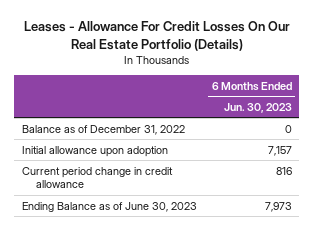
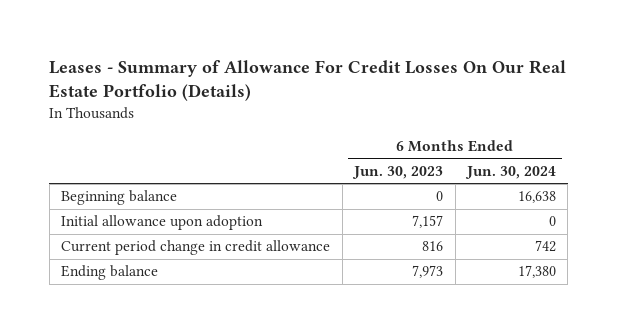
[23,21,290,51] Leases - Allowance For Credit Losses On Our Real Estate Portfolio (Details) -> [49,60,567,102] Leases - Summary of Allowance For Credit Losses On Our Real Estate Portfolio (Details)
none -> [465,165,557,179] Jun. 30, 2024
[21,124,185,135] Balance as of December 31, 2022 -> [61,190,178,206] Beginning balance
[21,201,197,212] Ending Balance as of June 30, 2023 -> [61,265,159,281] Ending balance

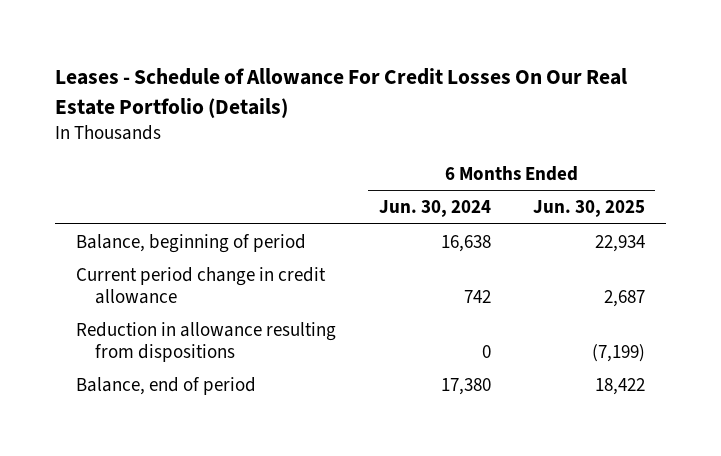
[49,60,567,102] Leases - Summary of Allowance For Credit Losses On Our Real Estate Portfolio (Details) -> [55,68,628,118] Leases - Schedule of Allowance For Credit Losses On Our Real Estate Portfolio (Details)
[352,165,444,179] Jun. 30, 2023 -> none
none -> [532,200,645,218] Jun. 30, 2025
[61,215,264,231] Initial allowance upon adoption -> none
[61,190,178,206] Beginning balance -> [76,233,307,253] Balance, beginning of period
none -> [76,321,337,362] Reduction in allowance resulting from dispositions
[61,265,159,281] Ending balance -> [76,376,257,395] Balance, end of period

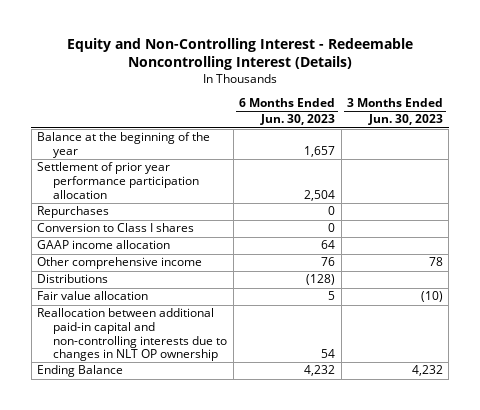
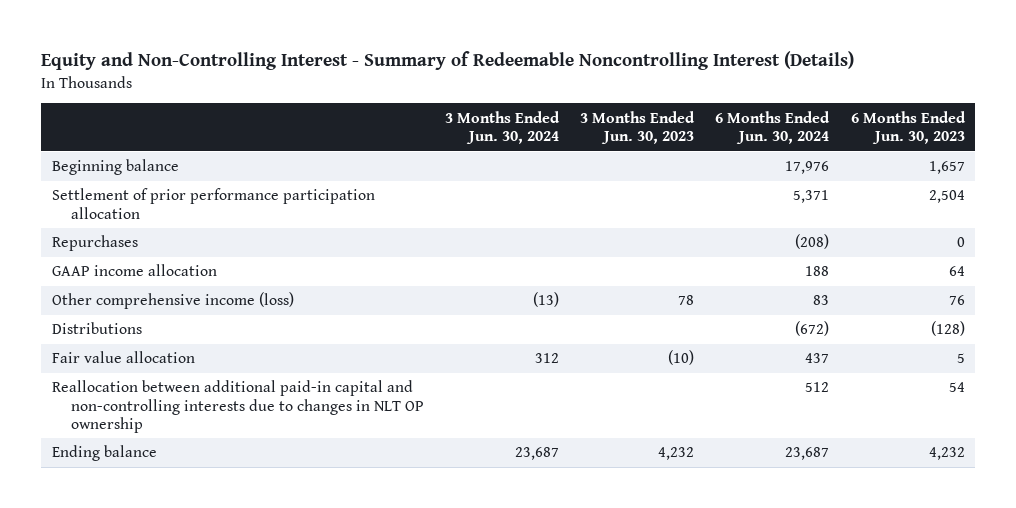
[67,38,414,71] Equity and Non-Controlling Interest - Redeemable Noncontrolling Interest (Details) -> [41,51,855,71] Equity and Non-Controlling Interest - Summary of Redeemable Noncontrolling Interest (Details)
none -> [444,110,560,145] 3 Months Ended Jun. 30, 2024
none -> [715,110,831,145] 6 Months Ended Jun. 30, 2024
[36,132,210,158] Balance at the beginning of the year -> [51,159,179,176] Beginning balance
[36,162,200,199] Settlement of prior year performance participation allocation -> [51,188,375,219] Settlement of prior performance participation allocation
[36,223,194,233] Conversion to Class I shares -> none
[36,257,202,270] Other comprehensive income -> [51,292,294,310] Other comprehensive income (loss)
[36,365,123,378] Ending Balance -> [51,445,157,462] Ending balance

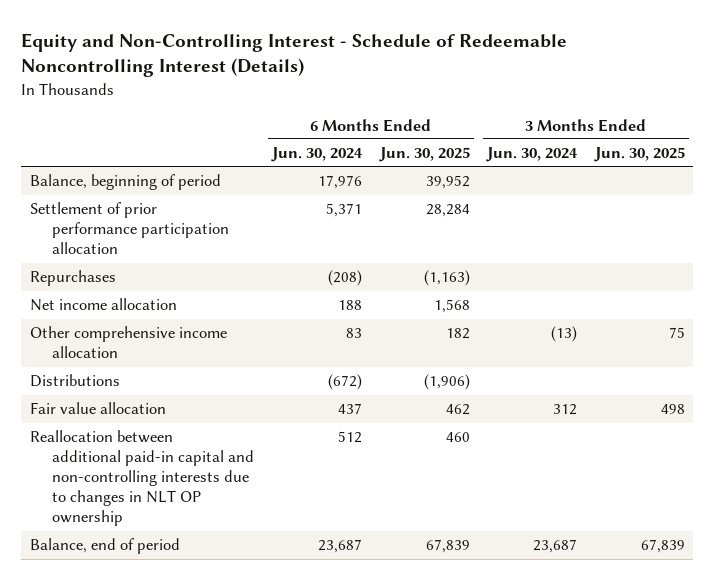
[41,51,855,71] Equity and Non-Controlling Interest - Summary of Redeemable Noncontrolling Interest (Details) -> [20,32,567,78] Equity and Non-Controlling Interest - Schedule of Redeemable Noncontrolling Interest (Details)
[580,110,696,145] 3 Months Ended Jun. 30, 2023 -> none
[850,110,966,145] 6 Months Ended Jun. 30, 2023 -> none
none -> [378,147,470,163] Jun. 30, 2025
none -> [593,147,685,163] Jun. 30, 2025
[51,159,179,176] Beginning balance -> [29,174,221,191] Balance, beginning of period
[51,264,217,277] GAAP income allocation -> [29,298,177,312] Net income allocation
[51,292,294,310] Other comprehensive income (loss) -> [29,326,227,359] Other comprehensive income allocation
[51,445,157,462] Ending balance -> [29,538,180,555] Balance, end of period

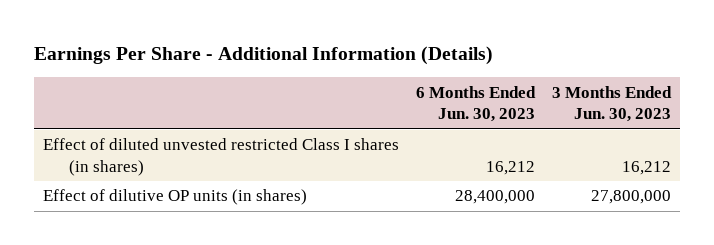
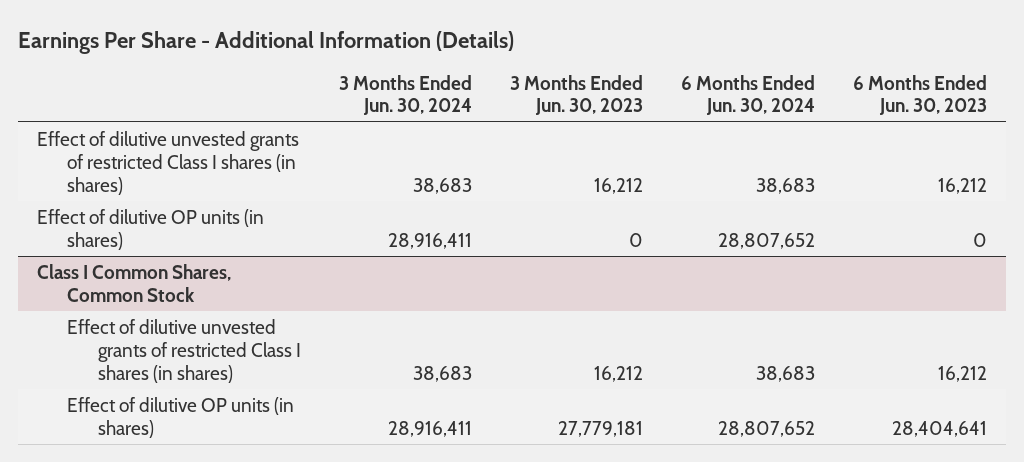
none -> [338,74,472,116] 3 Months Ended Jun. 30, 2024
none -> [680,74,815,116] 6 Months Ended Jun. 30, 2024
[42,138,399,177] Effect of diluted unvested restricted Class I shares (in shares) -> [37,130,300,195] Effect of dilutive unvested grants of restricted Class I shares (in shares)
[455,190,536,205] 28,400,000 -> [973,232,988,247] 0
[591,190,672,205] 27,800,000 -> [628,232,643,247] 0
none -> [37,263,232,302] Class I Common Shares, Common Stock
none -> [67,318,301,383] Effect of dilutive unvested grants of restricted Class I shares (in shares)
none -> [67,396,295,438] Effect of dilutive OP units (in shares)

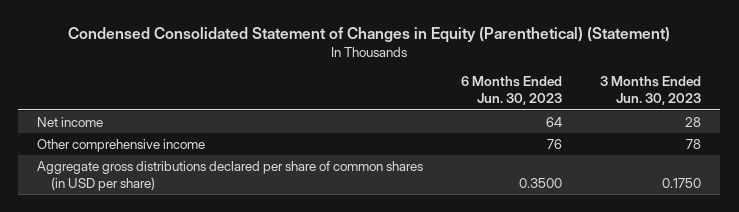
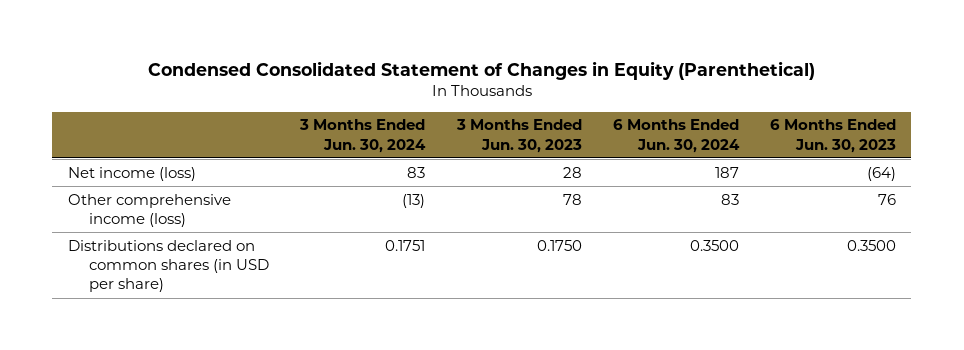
[68,27,671,44] Condensed Consolidated Statement of Changes in Equity (Parenthetical) (Statement) -> [147,60,815,80] Condensed Consolidated Statement of Changes in Equity (Parenthetical)
none -> [299,119,427,153] 3 Months Ended Jun. 30, 2024
none -> [612,119,740,153] 6 Months Ended Jun. 30, 2024
[37,117,104,128] Net income -> [67,166,196,181] Net income (loss)
[546,117,563,128] 64 -> [866,166,896,181] (64)
[37,139,206,153] Other comprehensive income -> [67,193,231,228] Other comprehensive income (loss)
[37,161,424,191] Aggregate gross distributions declared per share of common shares (in USD per share) -> [67,239,270,293] Distributions declared on common shares (in USD per share)

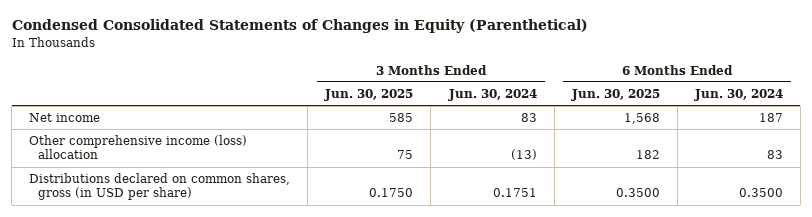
[147,60,815,80] Condensed Consolidated Statement of Changes in Equity (Parenthetical) -> [11,19,588,34] Condensed Consolidated Statements of Changes in Equity (Parenthetical)
[455,119,582,153] 3 Months Ended Jun. 30, 2023 -> none
[769,119,896,153] 6 Months Ended Jun. 30, 2023 -> none
none -> [324,88,414,101] Jun. 30, 2025
none -> [570,88,660,101] Jun. 30, 2025
[67,166,196,181] Net income (loss) -> [29,113,101,123] Net income
[67,193,231,228] Other comprehensive income (loss) -> [29,135,248,160] Other comprehensive income (loss) allocation
[67,239,270,293] Distributions declared on common shares (in USD per share) -> [29,173,291,201] Distributions declared on common shares, gross (in USD per share)

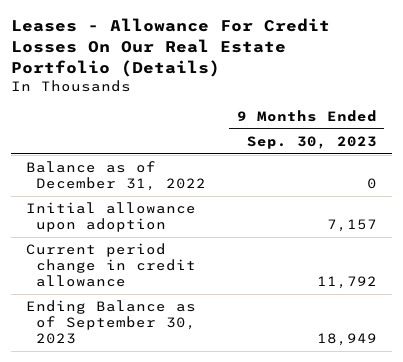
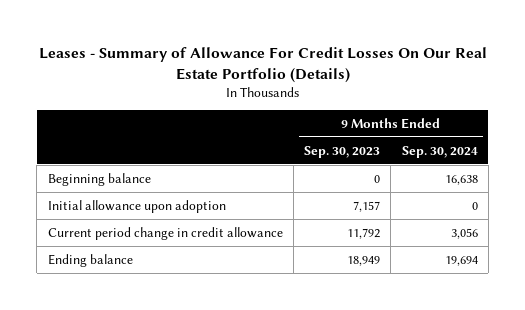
[10,18,330,77] Leases - Allowance For Credit Losses On Our Real Estate Portfolio (Details) -> [38,46,487,83] Leases - Summary of Allowance For Credit Losses On Our Real Estate Portfolio (Details)
none -> [401,145,478,158] Sep. 30, 2024
[26,161,206,192] Balance as of December 31, 2022 -> [47,172,151,186] Beginning balance
[26,300,197,344] Ending Balance as of September 30, 2023 -> [47,253,133,267] Ending balance

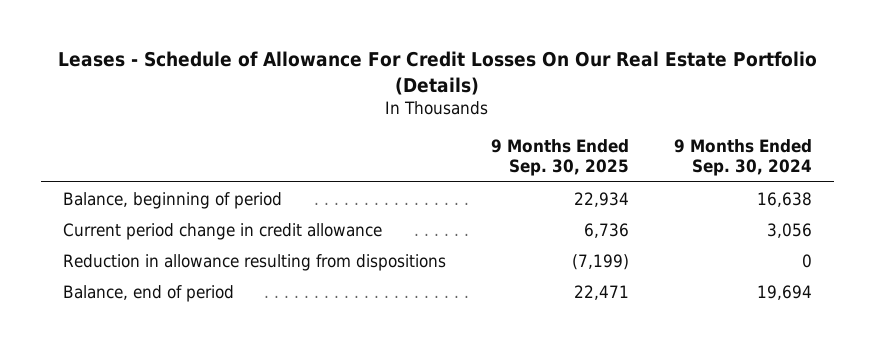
[38,46,487,83] Leases - Summary of Allowance For Credit Losses On Our Real Estate Portfolio (Details) -> [58,51,818,95] Leases - Schedule of Allowance For Credit Losses On Our Real Estate Portfolio (Details)
[304,145,381,158] Sep. 30, 2023 -> none
none -> [490,138,629,177] 9 Months Ended Sep. 30, 2025
[47,199,226,213] Initial allowance upon adoption -> none
[47,172,151,186] Beginning balance -> [63,191,283,209] Balance, beginning of period
none -> [63,253,447,271] Reduction in allowance resulting from dispositions
[47,253,133,267] Ending balance -> [63,284,235,302] Balance, end of period

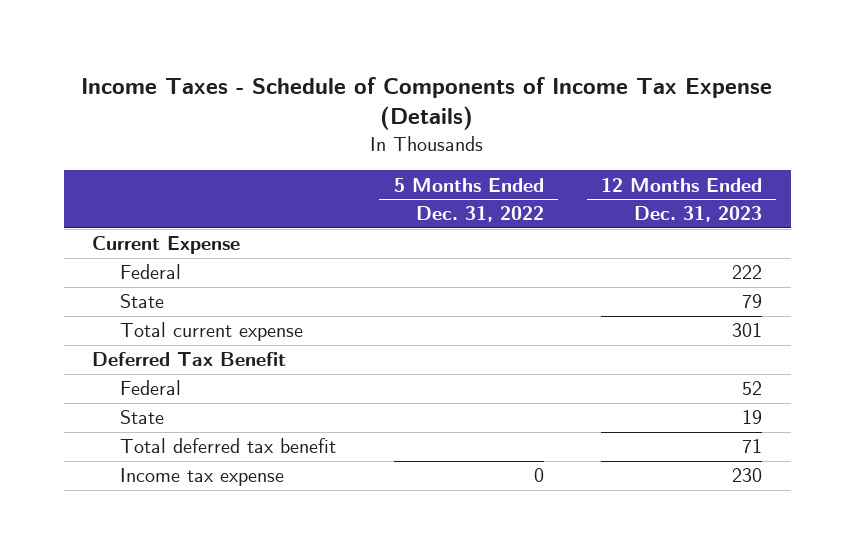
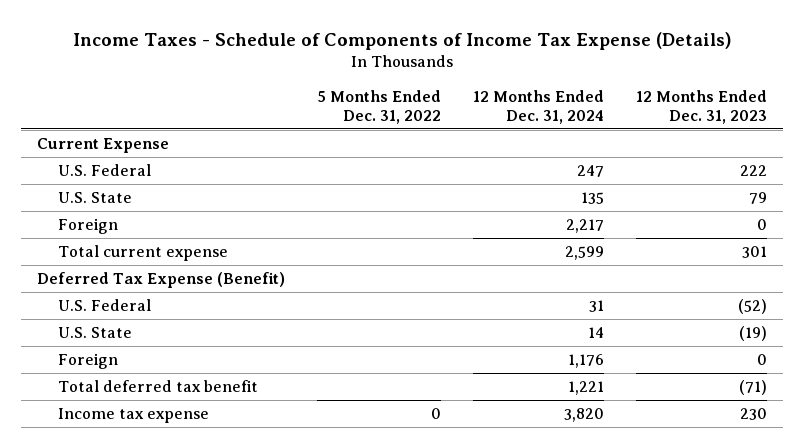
none -> [472,90,604,124] 12 Months Ended Dec. 31, 2024
[120,264,182,280] Federal -> [57,163,151,176] U.S. Federal
[120,294,165,309] State -> [57,191,132,203] U.S. State
none -> [57,217,118,234] Foreign
[92,352,287,367] Deferred Tax Benefit -> [36,271,285,288] Deferred Tax Expense (Benefit)
[120,380,182,396] Federal -> [57,298,151,311] U.S. Federal
[742,381,763,396] 52 -> [737,298,767,314] (52)
[120,410,165,425] State -> [57,326,132,338] U.S. State
[742,410,763,425] 19 -> [738,325,767,341] (19)
none -> [57,352,118,369] Foreign
[742,439,763,454] 71 -> [738,379,767,395] (71)

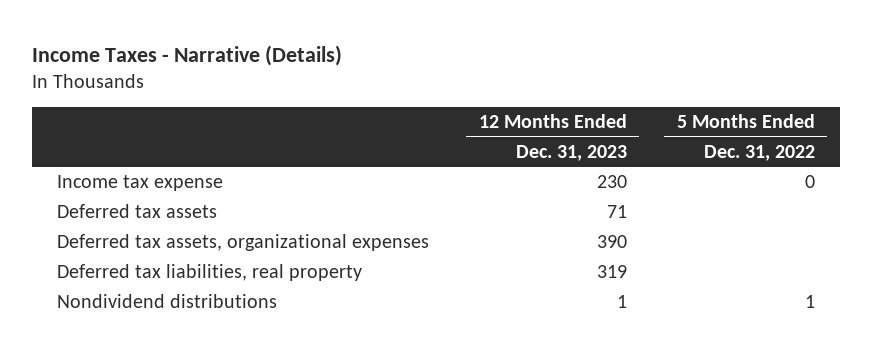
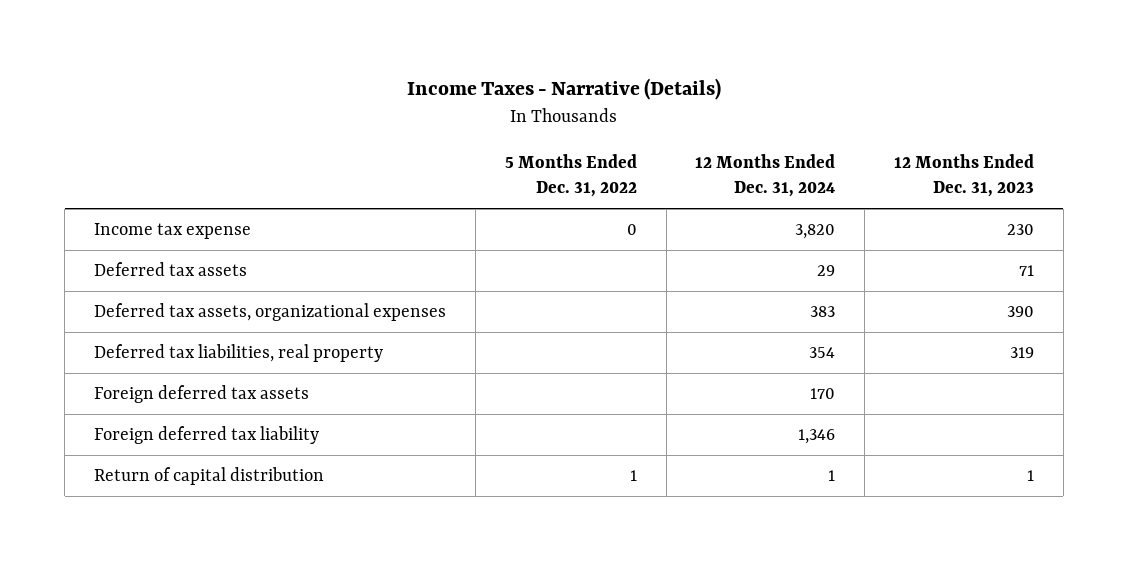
none -> [695,153,836,198] 12 Months Ended Dec. 31, 2024
[56,294,277,309] Nondividend distributions -> none
none -> [94,385,310,404] Foreign deferred tax assets
none -> [94,426,320,445] Foreign deferred tax liability
none -> [94,467,325,486] Return of capital distribution

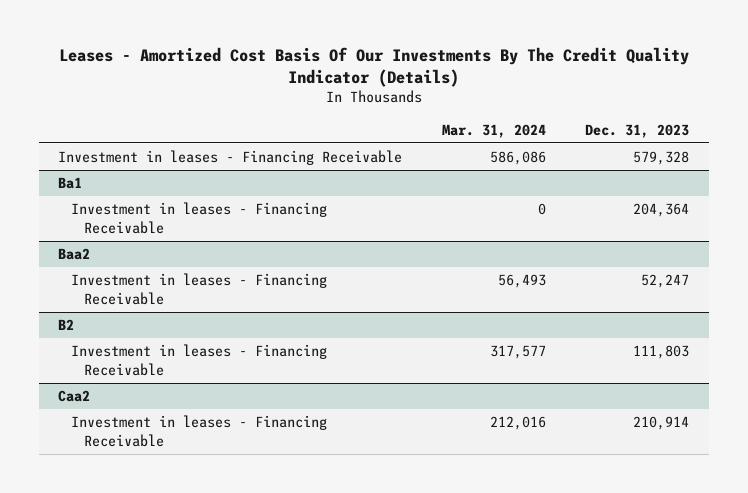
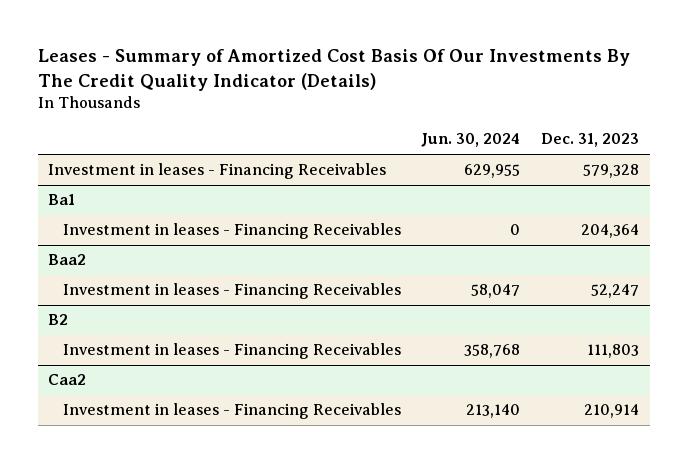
[58,46,689,87] Leases - Amortized Cost Basis Of Our Investments By The Credit Quality Indicator (Details) -> [37,49,630,91] Leases - Summary of Amortized Cost Basis Of Our Investments By The Credit Quality Indicator (Details)
[441,123,546,138] Mar. 31, 2024 -> none
none -> [421,133,521,148] Jun. 30, 2024
[58,150,403,166] Investment in leases - Financing Receivable -> [48,163,387,180] Investment in leases - Financing Receivables
[71,202,328,234] Investment in leases - Financing Receivable -> [62,223,401,240] Investment in leases - Financing Receivables
[71,273,328,305] Investment in leases - Financing Receivable -> [62,283,401,300] Investment in leases - Financing Receivables
[71,344,328,376] Investment in leases - Financing Receivable -> [62,343,401,360] Investment in leases - Financing Receivables
[71,415,328,447] Investment in leases - Financing Receivable -> [62,403,401,420] Investment in leases - Financing Receivables

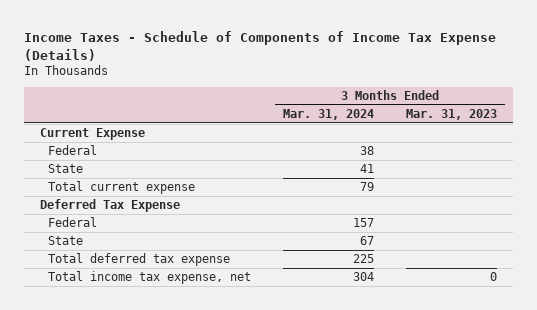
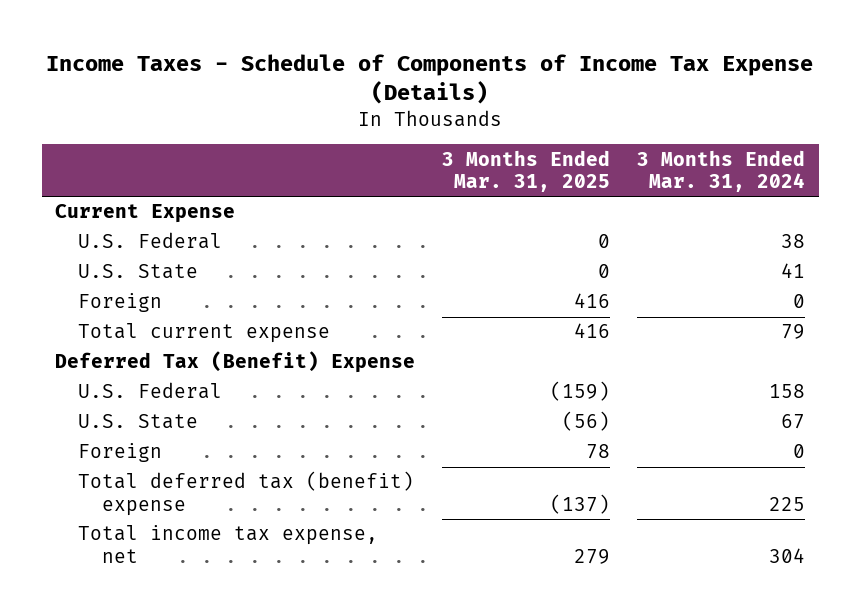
[406,108,498,120] Mar. 31, 2023 -> none
none -> [442,149,611,193] 3 Months Ended Mar. 31, 2025
[48,145,98,156] Federal -> [78,232,223,250] U.S. Federal
[48,164,84,174] State -> [78,264,199,280] U.S. State
none -> [78,293,163,313] Foreign
[39,199,180,213] Deferred Tax Expense -> [55,351,416,374] Deferred Tax (Benefit) Expense
[48,217,98,228] Federal -> [78,382,223,400] U.S. Federal
[353,218,375,228] 157 -> [769,384,806,399] 158
[48,236,84,246] State -> [78,414,199,430] U.S. State
none -> [78,443,163,463] Foreign
[48,253,231,267] Total deferred tax expense -> [78,471,415,516] Total deferred tax (benefit) expense

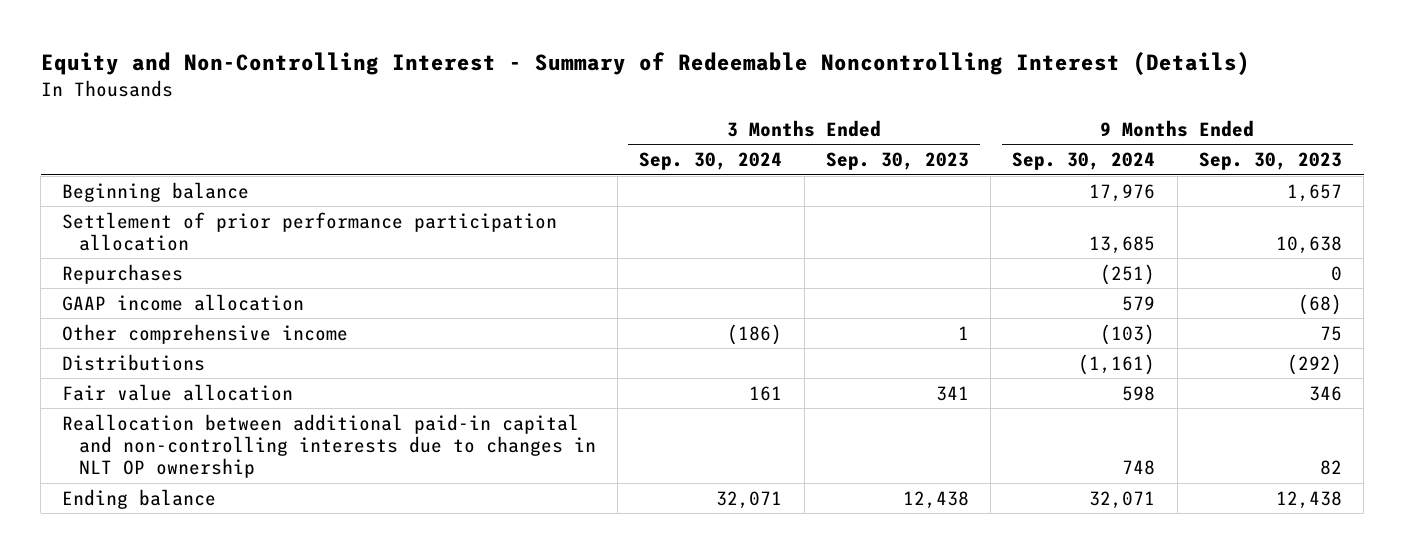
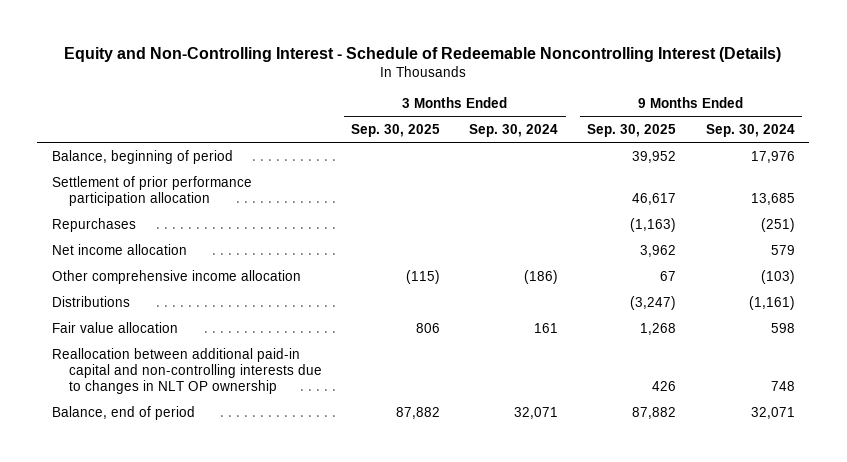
[40,51,1250,75] Equity and Non-Controlling Interest - Summary of Redeemable Noncontrolling Interest (Details) -> [64,46,782,62] Equity and Non-Controlling Interest - Schedule of Redeemable Noncontrolling Interest (Details)
[825,152,969,171] Sep. 30, 2023 -> none
[1198,152,1342,171] Sep. 30, 2023 -> none
none -> [351,124,441,138] Sep. 30, 2025
none -> [587,124,677,138] Sep. 30, 2025
[62,181,250,202] Beginning balance -> [51,149,233,164] Balance, beginning of period
[62,293,305,311] GAAP income allocation -> [51,243,187,255] Net income allocation
[62,323,349,344] Other comprehensive income -> [51,269,301,284] Other comprehensive income allocation
[62,488,217,509] Ending balance -> [51,405,195,420] Balance, end of period

